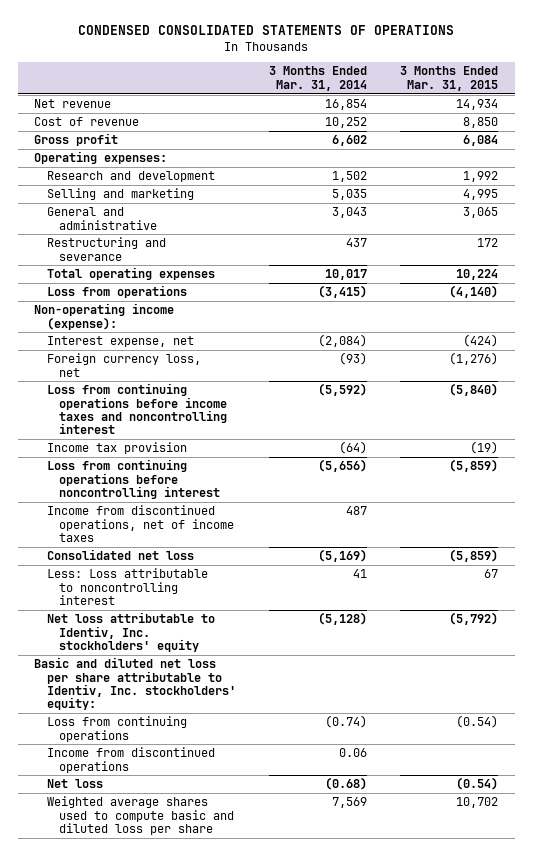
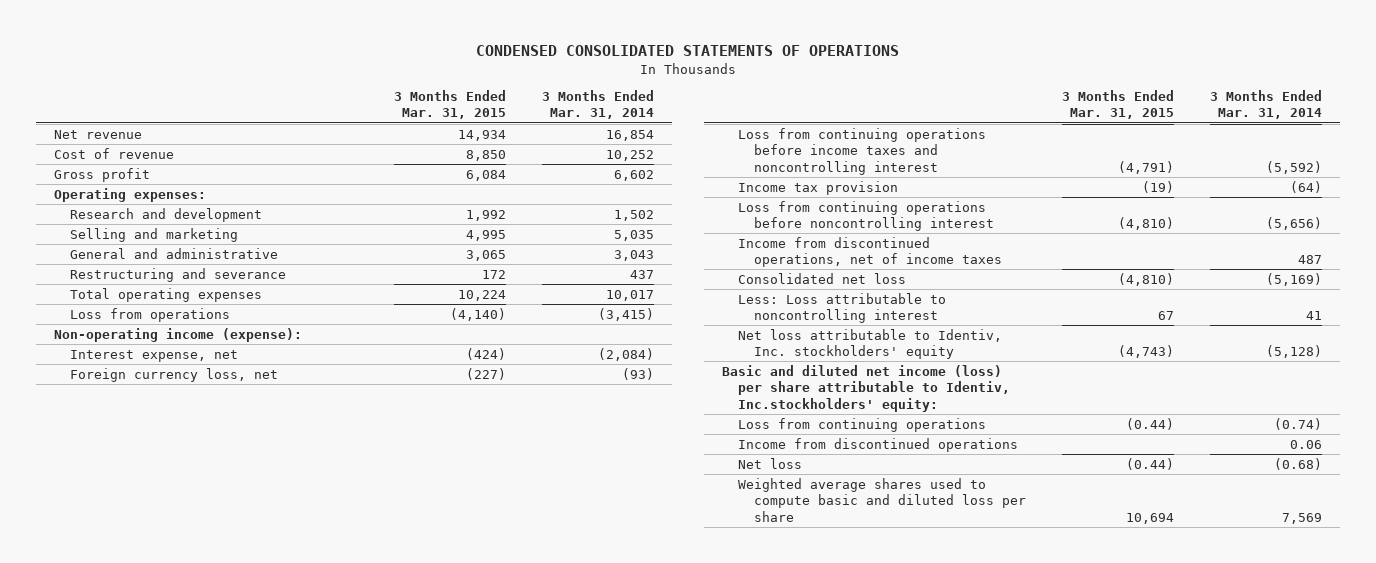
[449,352,499,366] (1,276) -> [466,367,507,380] (227)
[449,383,499,397] (5,840) -> [1117,160,1174,174] (4,791)
[449,459,499,473] (5,859) -> [1117,217,1174,231] (4,810)
[449,549,499,563] (5,859) -> [1117,272,1174,286] (4,810)
[449,612,499,626] (5,792) -> [1117,345,1174,359] (4,743)
[34,657,236,711] Basic and diluted net loss per share attributable to Identiv, Inc. stockholders' equity: -> [722,364,1010,412] Basic and diluted net income (loss) per share attributable to Identiv, Inc.stockholders' equity:
[456,715,499,729] (0.54) -> [1125,417,1174,430] (0.44)
[456,777,499,791] (0.54) -> [1125,457,1174,470] (0.44)
[456,797,499,809] 10,702 -> [1125,512,1174,524] 10,694

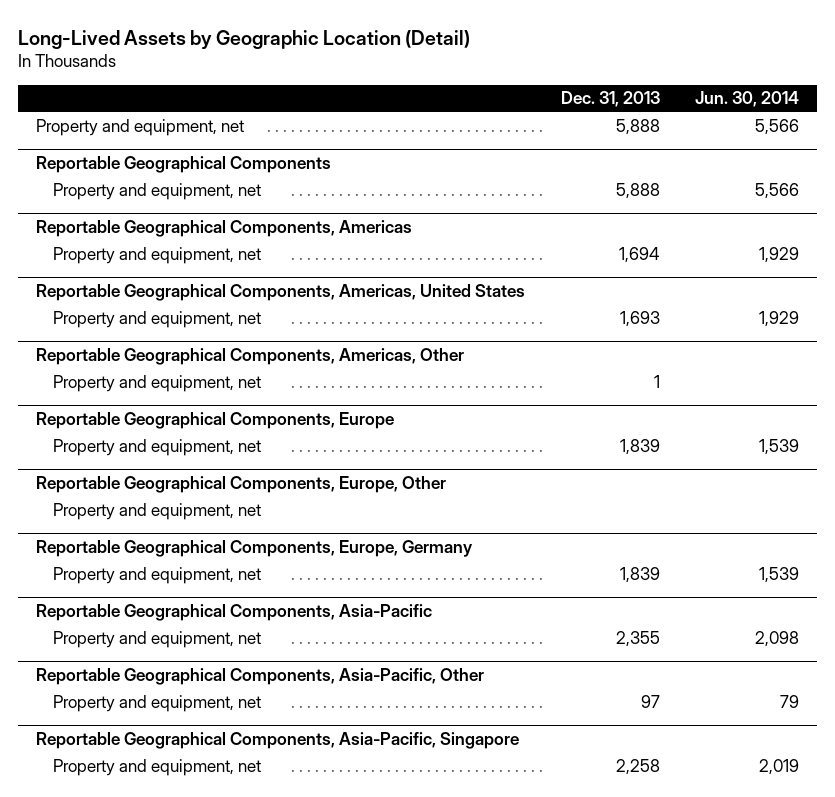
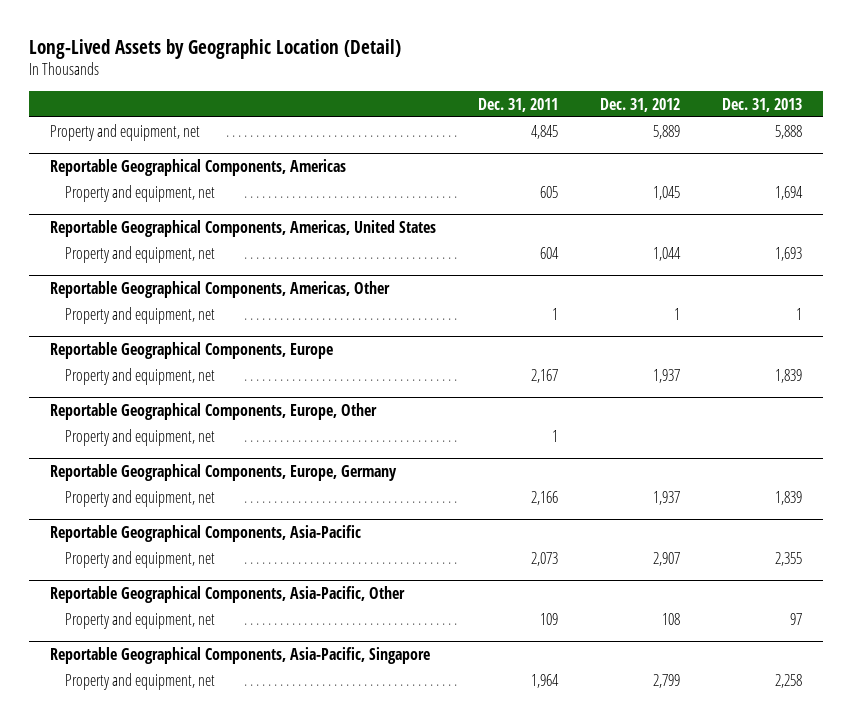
[695,91,800,108] Jun. 30, 2014 -> none
none -> [477,97,558,112] Dec. 31, 2011
none -> [599,97,680,112] Dec. 31, 2012
[35,155,331,173] Reportable Geographical Components -> none
[53,182,262,200] Property and equipment, net -> none

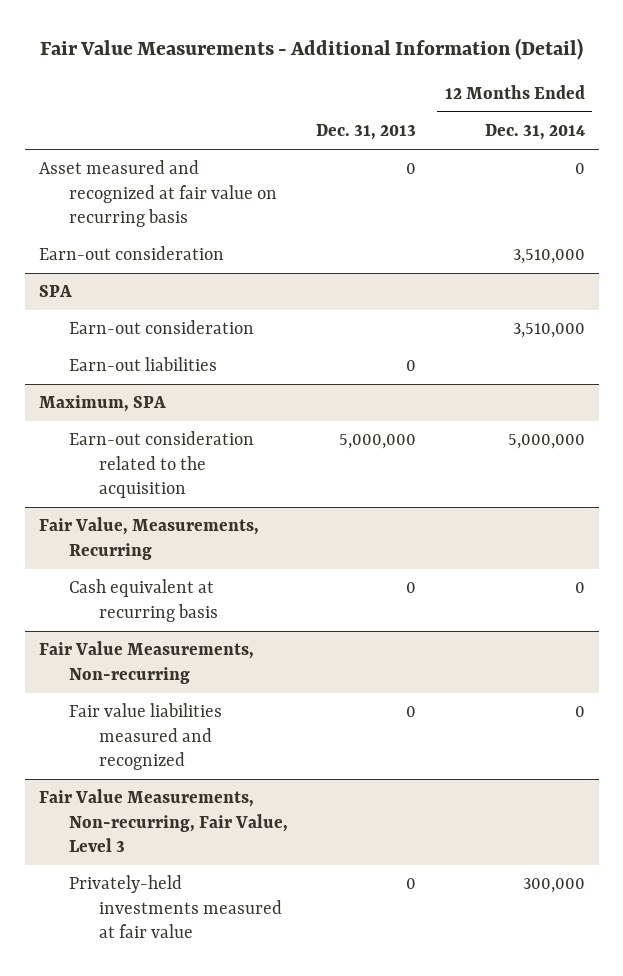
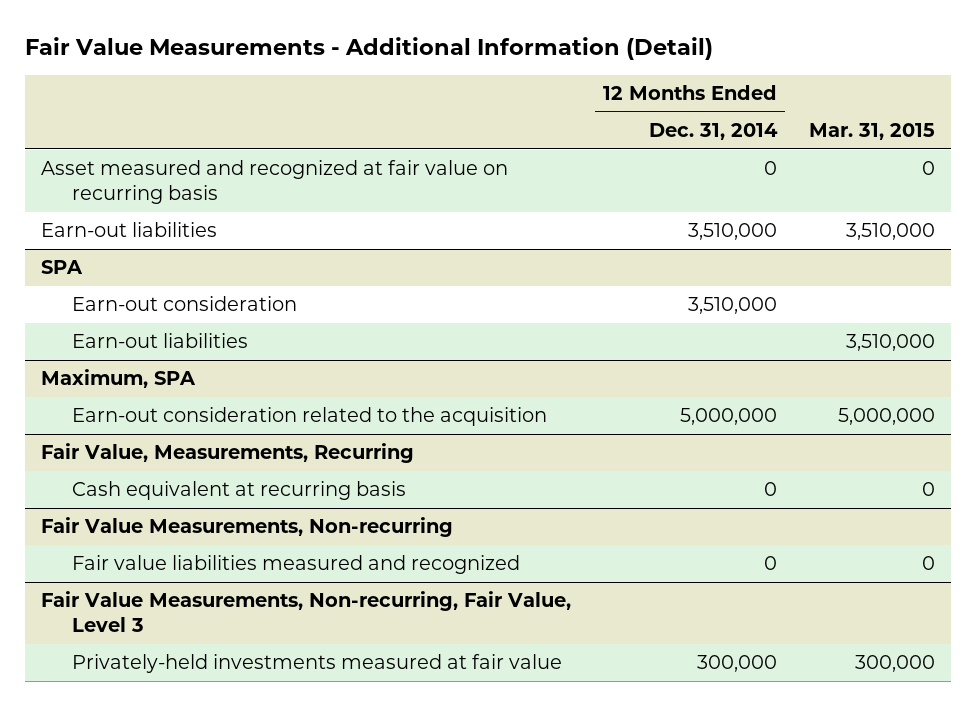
[316,123,417,140] Dec. 31, 2013 -> none
none -> [809,123,936,141] Mar. 31, 2015
[38,246,224,261] Earn-out consideration -> [41,222,218,238] Earn-out liabilities

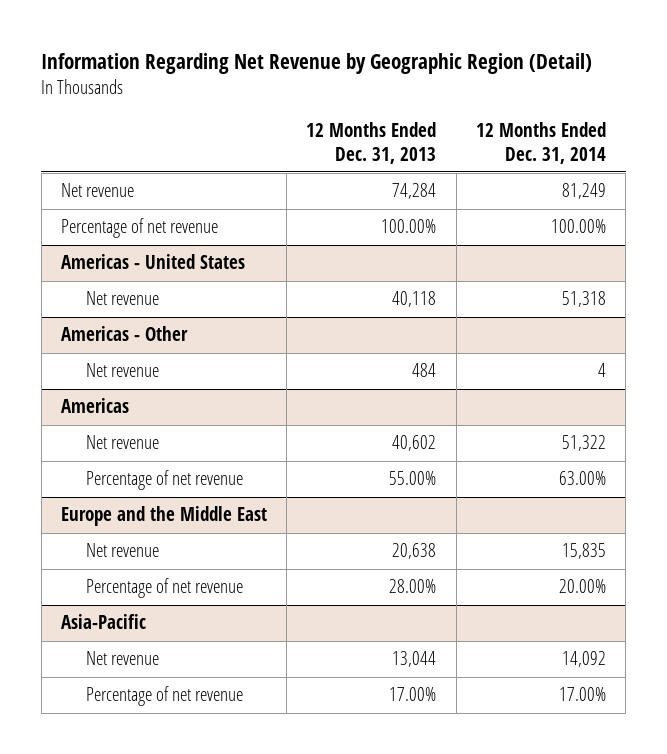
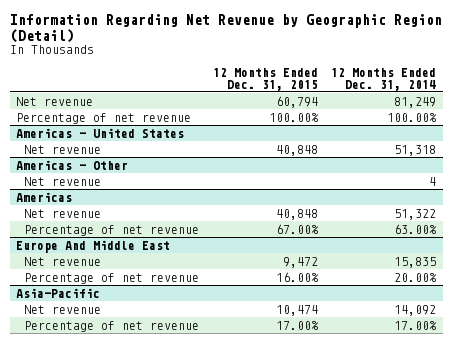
[306,121,437,164] 12 Months Ended Dec. 31, 2013 -> none
none -> [212,67,318,91] 12 Months Ended Dec. 31, 2015
[60,506,267,527] Europe and the Middle East -> [16,239,171,253] Europe And Middle East

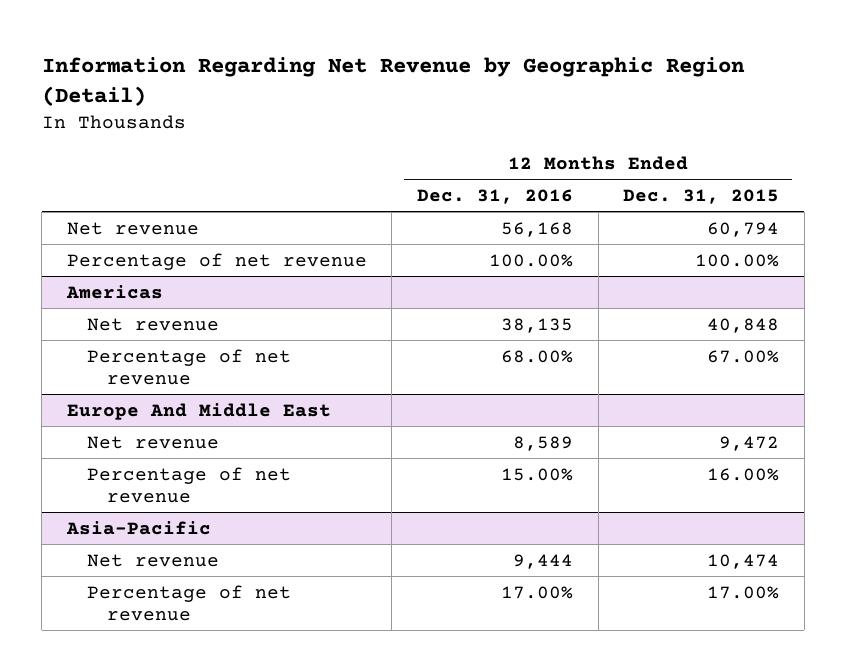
[331,67,437,91] 12 Months Ended Dec. 31, 2014 -> none
none -> [417,188,574,204] Dec. 31, 2016
[16,127,185,138] Americas - United States -> none
[24,144,102,154] Net revenue -> none
[16,159,129,170] Americas - Other -> none
[24,176,102,186] Net revenue -> none

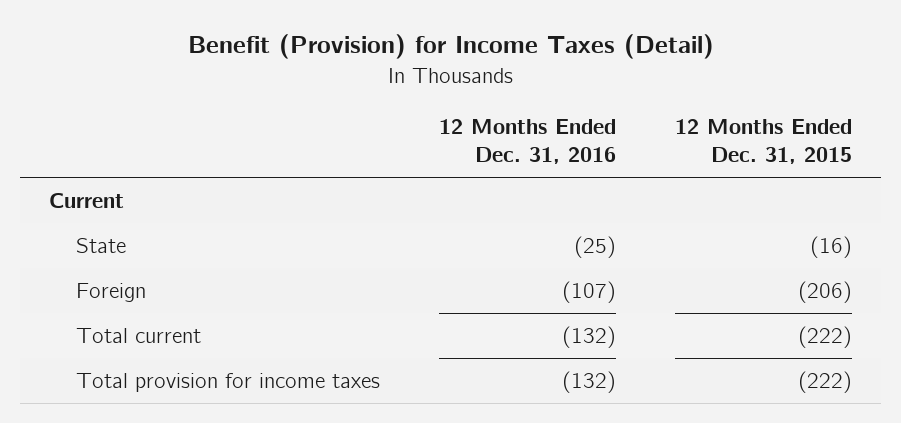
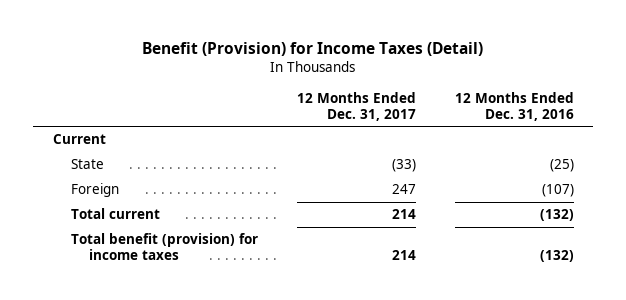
[675,119,853,165] 12 Months Ended Dec. 31, 2015 -> none
none -> [296,92,416,121] 12 Months Ended Dec. 31, 2017
[76,373,381,393] Total provision for income taxes -> [70,233,258,260] Total benefit (provision) for income taxes

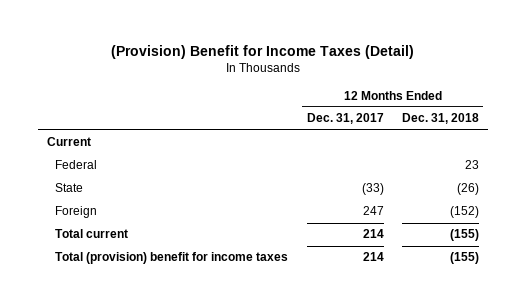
[142,42,484,57] Benefit (Provision) for Income Taxes (Detail) -> [110,45,414,60] (Provision) Benefit for Income Taxes (Detail)
[454,92,574,121] 12 Months Ended Dec. 31, 2016 -> none
none -> [401,113,479,125] Dec. 31, 2018
none -> [55,160,98,170] Federal
[70,233,258,260] Total benefit (provision) for income taxes -> [55,252,289,265] Total (provision) benefit for income taxes

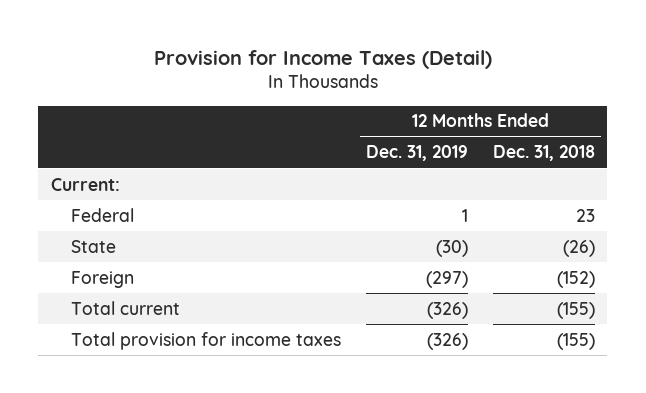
[110,45,414,60] (Provision) Benefit for Income Taxes (Detail) -> [153,50,492,70] Provision for Income Taxes (Detail)
[306,113,384,125] Dec. 31, 2017 -> none
none -> [366,145,469,162] Dec. 31, 2019
[46,137,91,147] Current -> [50,177,120,191] Current:
[55,252,289,265] Total (provision) benefit for income taxes -> [71,331,342,350] Total provision for income taxes

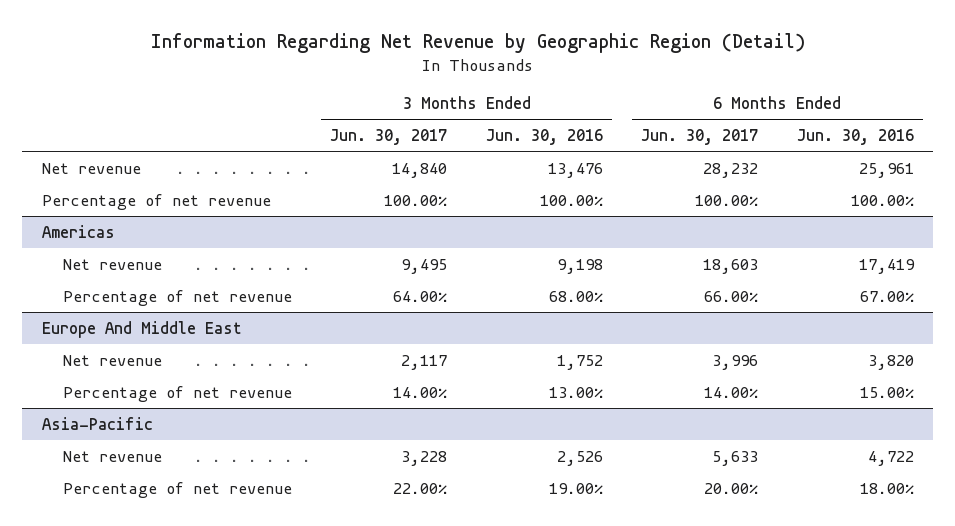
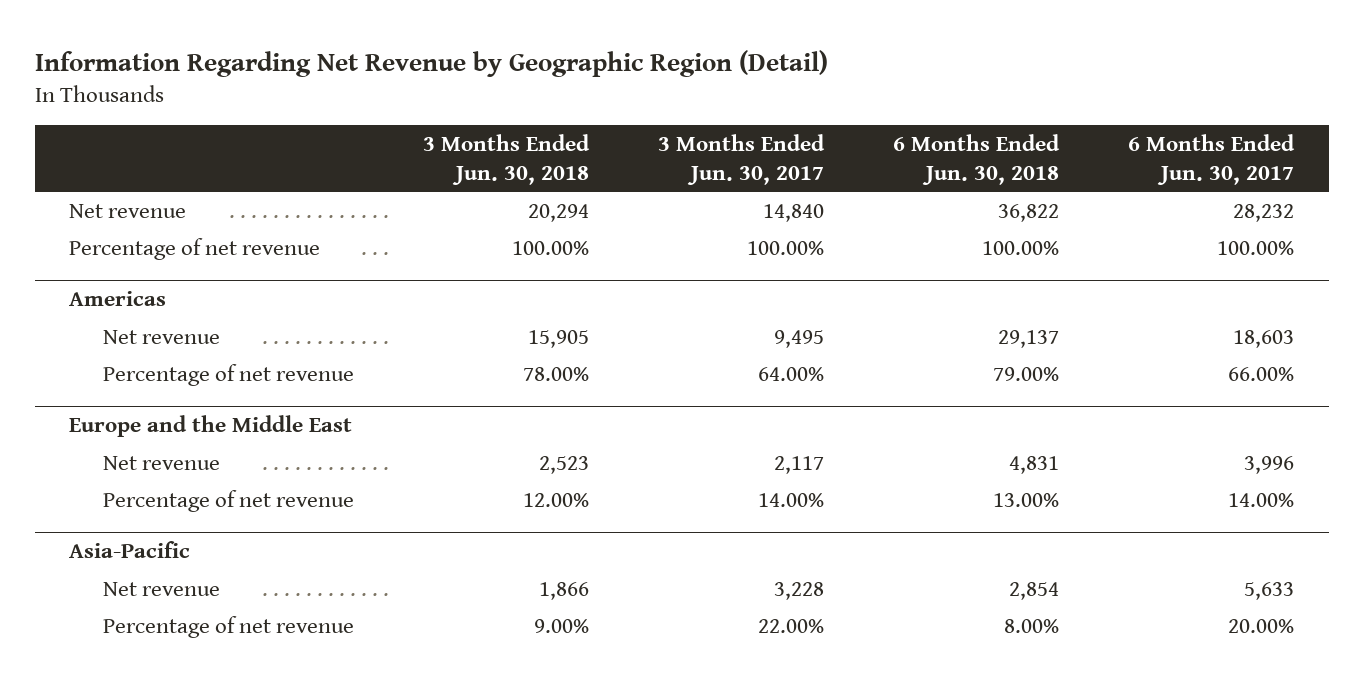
[485,128,603,145] Jun. 30, 2016 -> none
[796,128,914,145] Jun. 30, 2016 -> none
none -> [423,134,591,185] 3 Months Ended Jun. 30, 2018
none -> [893,134,1061,185] 6 Months Ended Jun. 30, 2018
[41,320,242,338] Europe And Middle East -> [69,415,353,438] Europe and the Middle East

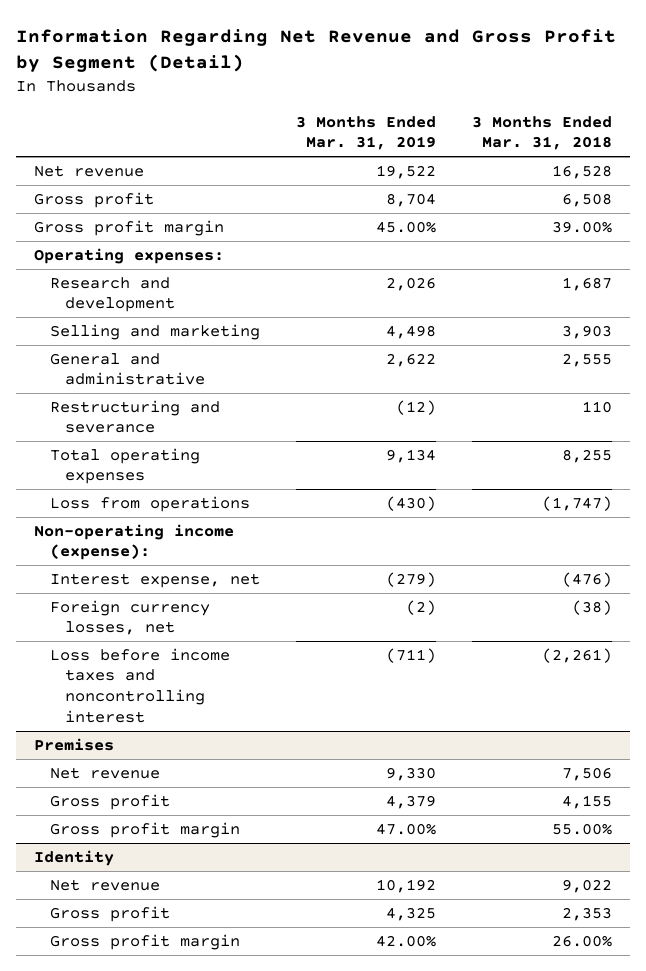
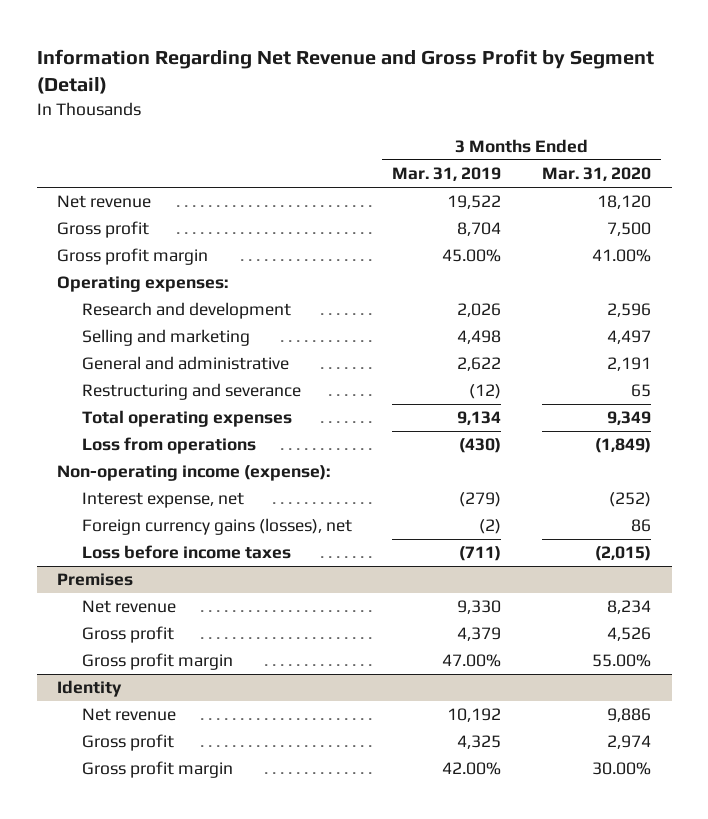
[472,115,613,151] 3 Months Ended Mar. 31, 2018 -> none
none -> [542,167,652,182] Mar. 31, 2020
[49,599,210,636] Foreign currency losses, net -> [81,518,352,536] Foreign currency gains (losses), net
[49,647,230,723] Loss before income taxes and noncontrolling interest -> [81,545,291,560] Loss before income taxes

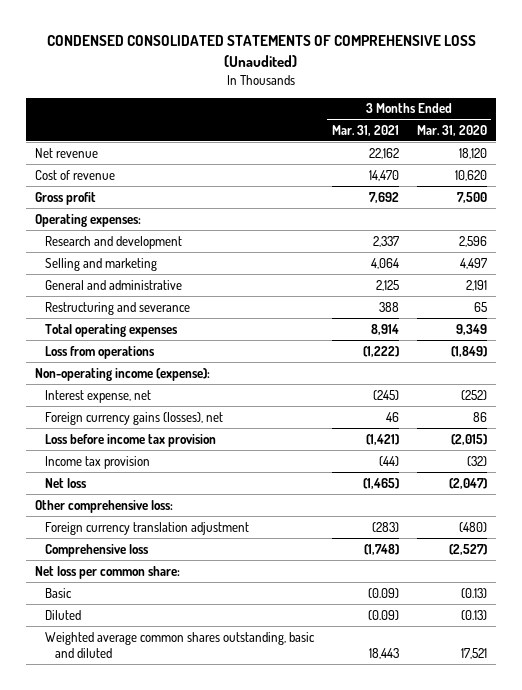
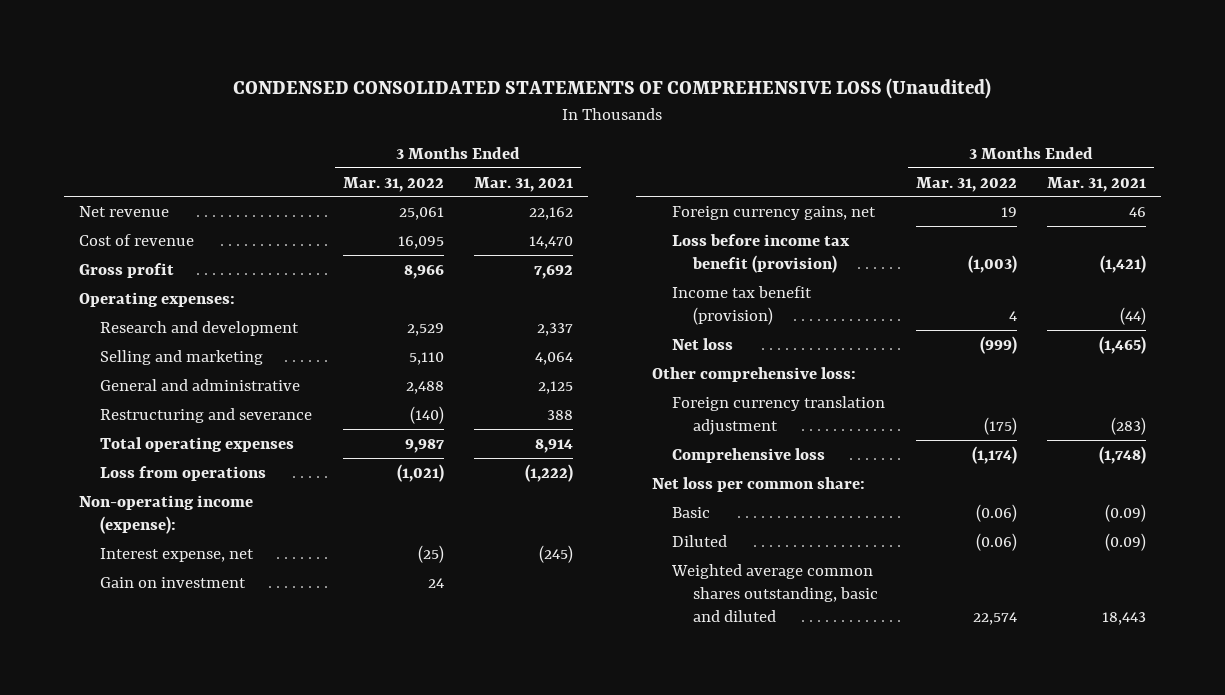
[416,124,487,136] Mar. 31, 2020 -> none
none -> [342,176,444,192] Mar. 31, 2022
none -> [99,576,246,588] Gain on investment
[44,411,223,425] Foreign currency gains (losses), net -> [672,205,877,220] Foreign currency gains, net
[44,433,216,447] Loss before income tax provision -> [672,233,851,273] Loss before income tax benefit (provision)
[44,455,150,469] Income tax provision -> [672,285,813,325] Income tax benefit (provision)

